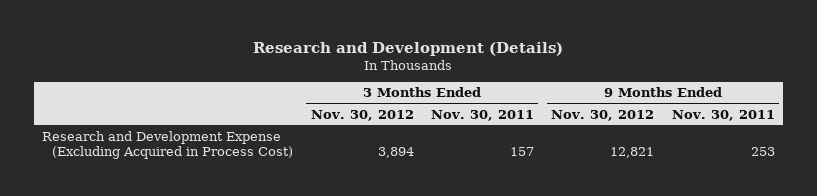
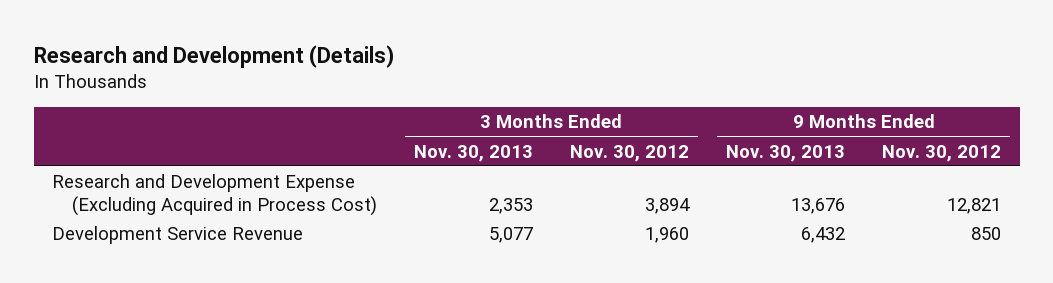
[430,109,534,121] Nov. 30, 2011 -> none
[671,109,775,121] Nov. 30, 2011 -> none
none -> [413,144,533,162] Nov. 30, 2013
none -> [726,144,846,162] Nov. 30, 2013
none -> [52,226,304,245] Development Service Revenue

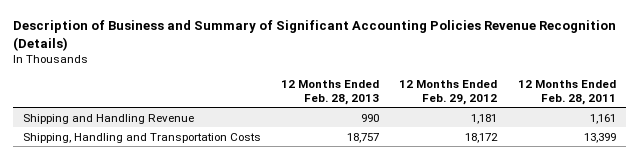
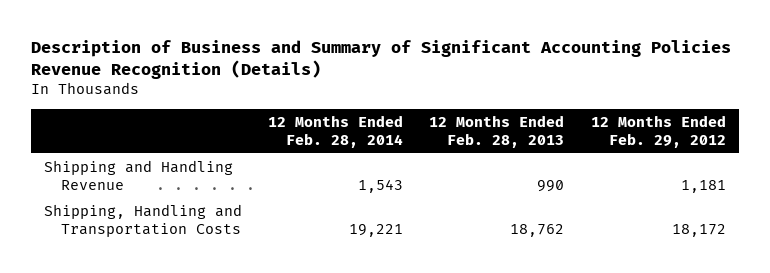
[517,80,616,105] 12 Months Ended Feb. 28, 2011 -> none
none -> [268,114,404,148] 12 Months Ended Feb. 28, 2014
[347,132,380,143] 18,757 -> [510,224,565,238] 18,762

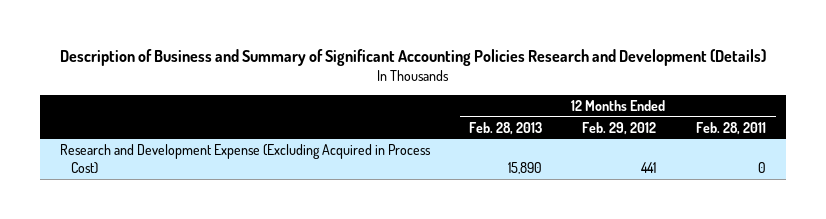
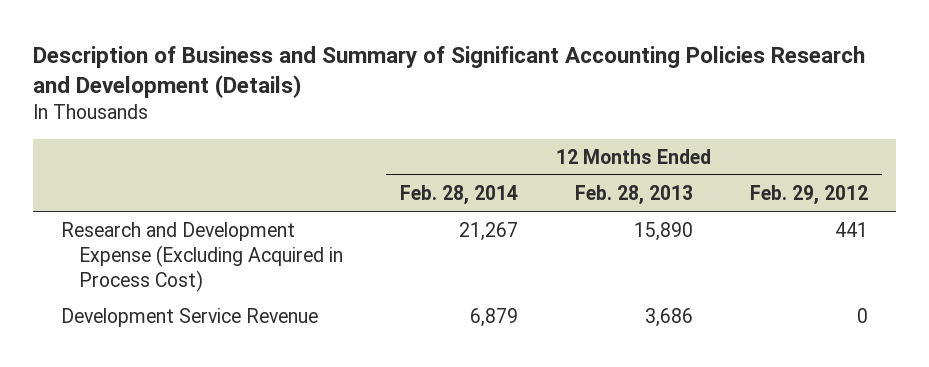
[696,121,767,135] Feb. 28, 2011 -> none
none -> [400,184,519,205] Feb. 28, 2014
none -> [61,308,319,328] Development Service Revenue

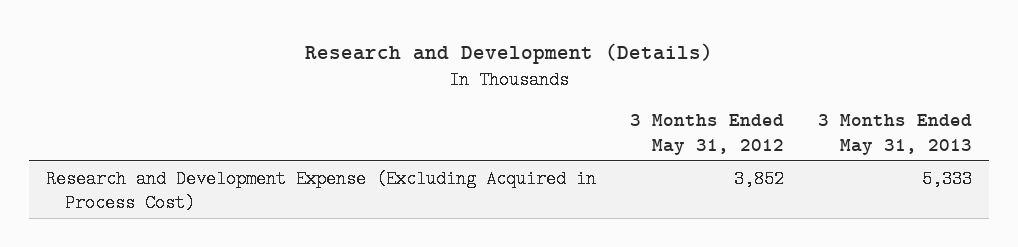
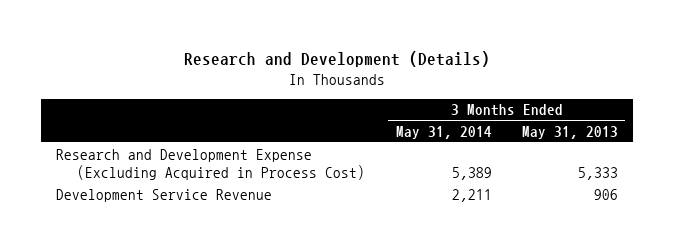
[630,114,785,155] 3 Months Ended May 31, 2012 -> none
none -> [395,125,492,139] May 31, 2014
none -> [56,188,273,202] Development Service Revenue

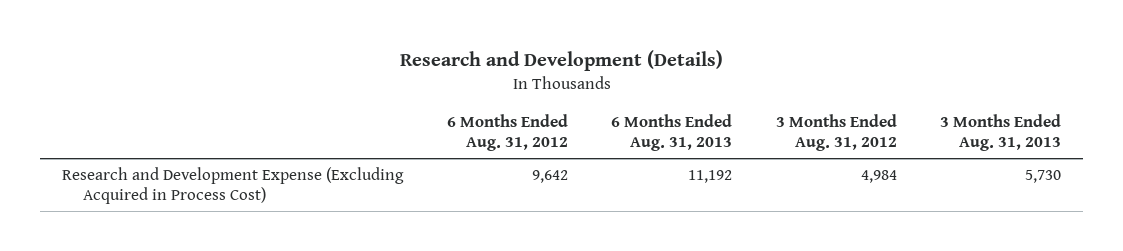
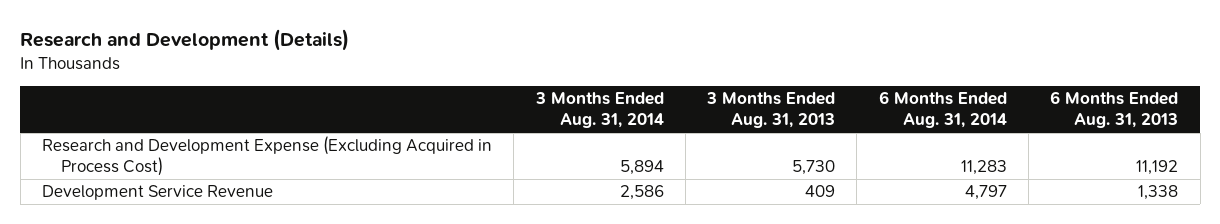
[446,114,568,152] 6 Months Ended Aug. 31, 2012 -> none
[775,114,897,152] 3 Months Ended Aug. 31, 2012 -> none
none -> [534,92,664,129] 3 Months Ended Aug. 31, 2014
none -> [878,91,1007,129] 6 Months Ended Aug. 31, 2014
none -> [42,185,274,201] Development Service Revenue

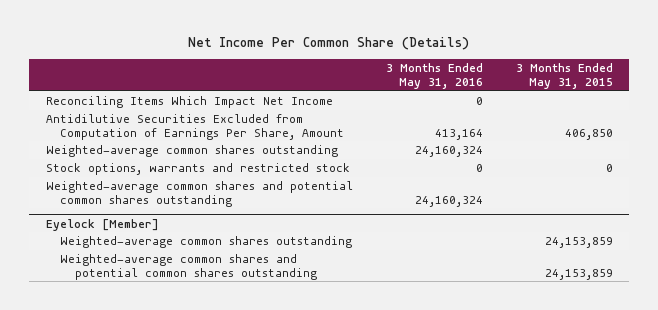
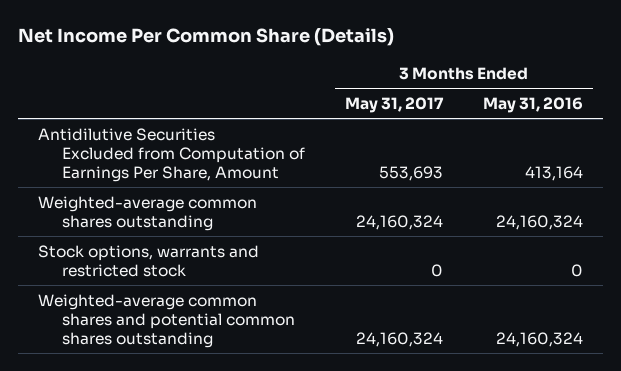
[515,63,613,90] 3 Months Ended May 31, 2015 -> none
none -> [344,96,444,113] May 31, 2017
[45,95,333,108] Reconciling Items Which Impact Net Income -> none
[45,218,159,231] Eyelock [Member] -> none
[60,235,353,248] Weighted-average common shares outstanding -> none
[60,253,318,280] Weighted-average common shares and potential common shares outstanding -> none

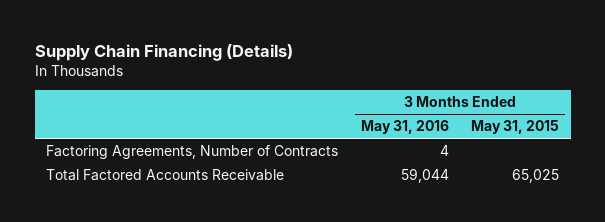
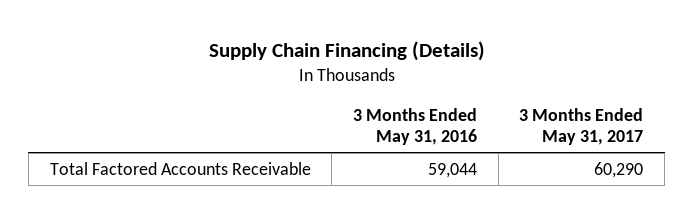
[471,120,560,135] May 31, 2015 -> none
none -> [519,108,644,146] 3 Months Ended May 31, 2017
[45,145,338,160] Factoring Agreements, Number of Contracts -> none

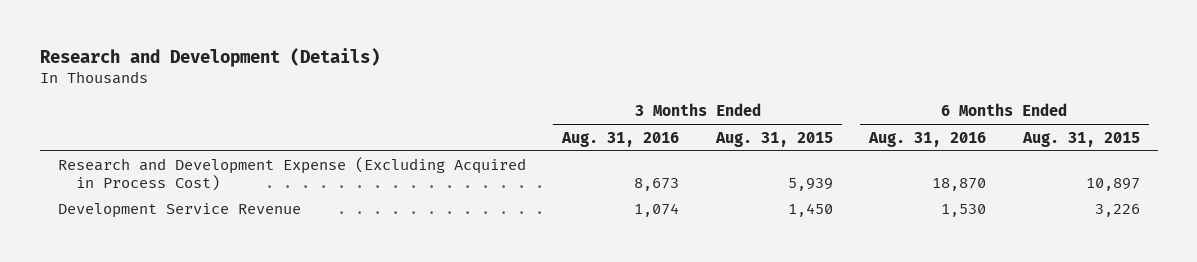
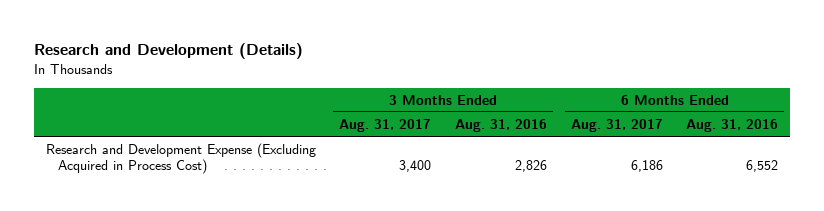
[714,131,833,147] Aug. 31, 2015 -> none
[1021,131,1140,147] Aug. 31, 2015 -> none
none -> [339,118,432,132] Aug. 31, 2017
none -> [570,118,663,132] Aug. 31, 2017
[57,203,301,219] Development Service Revenue -> none
[634,178,680,192] 8,673 -> [514,159,547,172] 2,826
[932,178,987,192] 18,870 -> [746,159,779,172] 6,552

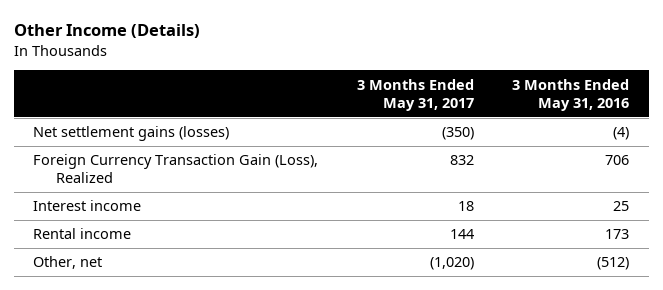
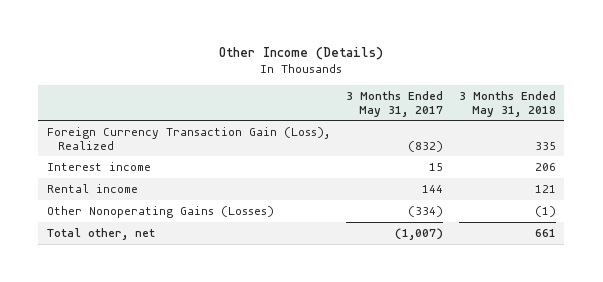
[512,78,630,111] 3 Months Ended May 31, 2016 -> none
none -> [458,90,556,117] 3 Months Ended May 31, 2018
[33,126,230,142] Net settlement gains (losses) -> none
[449,155,474,166] 832 -> [407,140,443,152] (832)
[457,201,474,212] 18 -> [428,162,443,171] 15
none -> [46,205,274,218] Other Nonoperating Gains (Losses)
[33,256,103,270] Other, net -> [46,227,155,240] Total other, net
[429,257,474,271] (1,020) -> [394,227,443,240] (1,007)

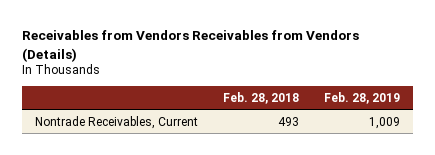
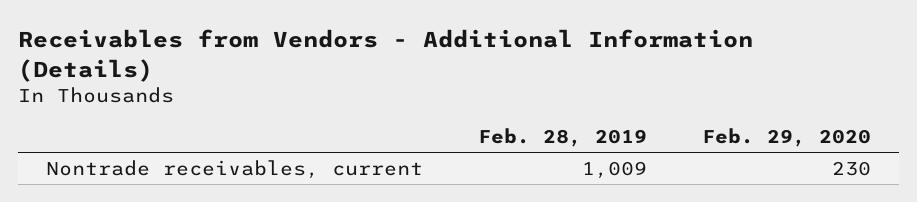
[21,30,359,62] Receivables from Vendors Receivables from Vendors (Details) -> [18,29,754,82] Receivables from Vendors - Additional Information (Details)
[222,91,299,104] Feb. 28, 2018 -> none
none -> [702,127,872,147] Feb. 29, 2020
[34,115,198,129] Nontrade Receivables, Current -> [45,160,423,180] Nontrade receivables, current

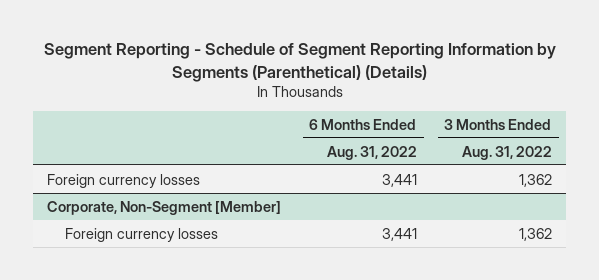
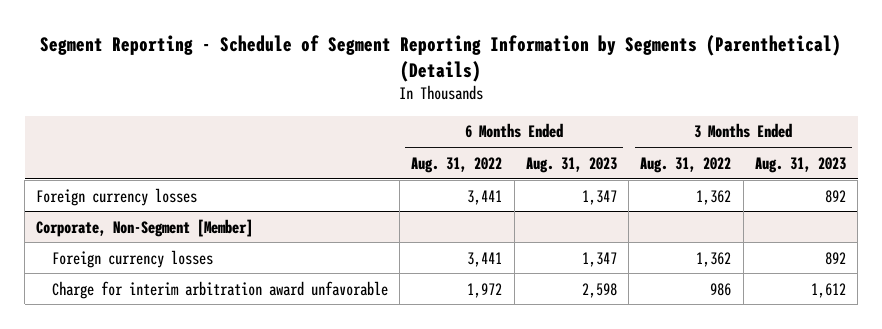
none -> [525,156,617,173] Aug. 31, 2023
none -> [754,156,846,173] Aug. 31, 2023
none -> [51,280,388,299] Charge for interim arbitration award unfavorable

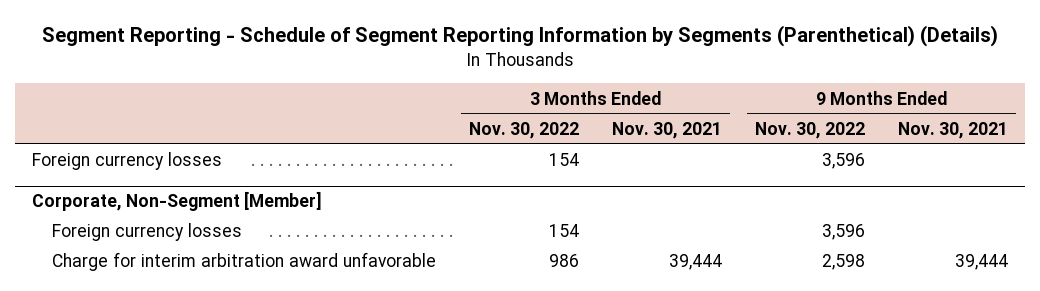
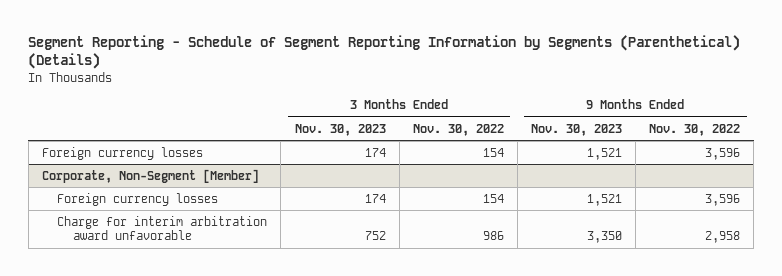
[612,121,723,139] Nov. 30, 2021 -> none
[898,121,1009,139] Nov. 30, 2021 -> none
none -> [294,123,386,136] Nov. 30, 2023
none -> [530,123,622,136] Nov. 30, 2023
[822,254,866,271] 2,598 -> [705,231,741,244] 2,958

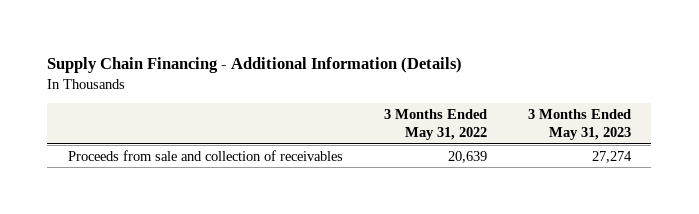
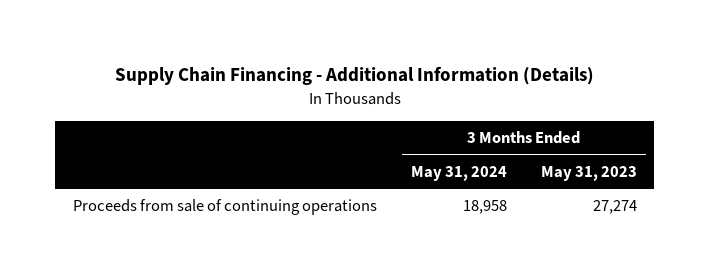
[383,108,487,141] 3 Months Ended May 31, 2022 -> none
none -> [410,165,507,181] May 31, 2024
[67,149,343,161] Proceeds from sale and collection of receivables -> [72,199,377,216] Proceeds from sale of continuing operations

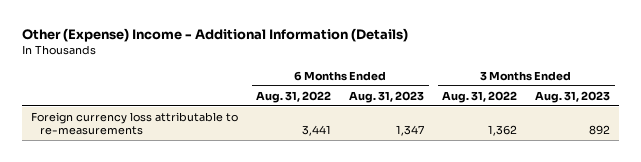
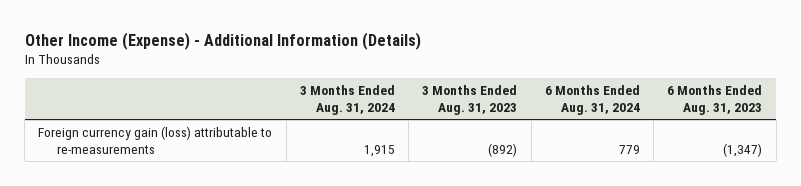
[22,28,409,43] Other (Expense) Income - Additional Information (Details) -> [24,31,421,50] Other Income (Expense) - Additional Information (Details)
[256,90,332,103] Aug. 31, 2022 -> none
[442,90,518,103] Aug. 31, 2022 -> none
none -> [299,85,395,115] 3 Months Ended Aug. 31, 2024
none -> [544,85,640,115] 6 Months Ended Aug. 31, 2024
[31,112,239,136] Foreign currency loss attributable to re-measurements -> [38,126,273,154] Foreign currency gain (loss) attributable to re-measurements
[396,125,425,137] 1,347 -> [723,142,763,157] (1,347)
[589,125,611,136] 892 -> [488,142,518,157] (892)

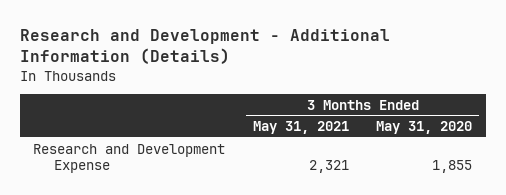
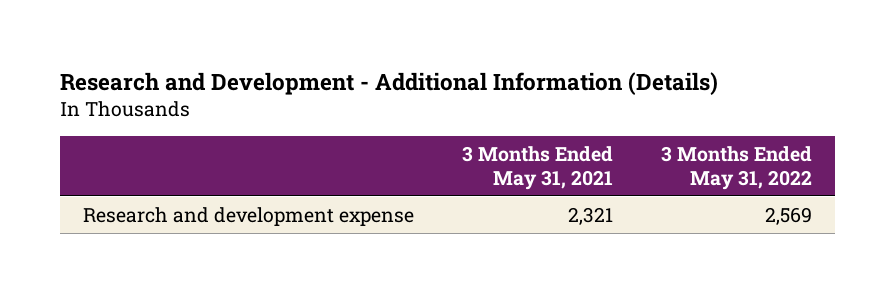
[376,121,473,135] May 31, 2020 -> none
none -> [660,145,812,190] 3 Months Ended May 31, 2022
[33,143,226,173] Research and Development Expense -> [83,206,415,226] Research and development expense

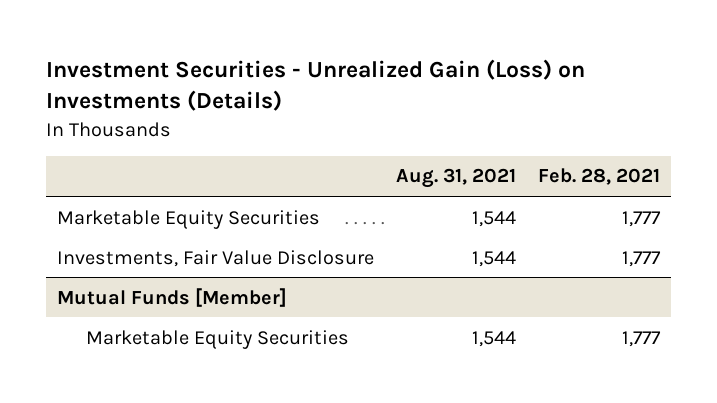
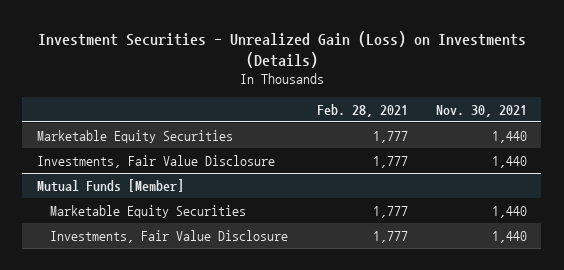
[395,168,516,189] Aug. 31, 2021 -> none
none -> [436,104,528,117] Nov. 30, 2021
none -> [50,229,289,243] Investments, Fair Value Disclosure

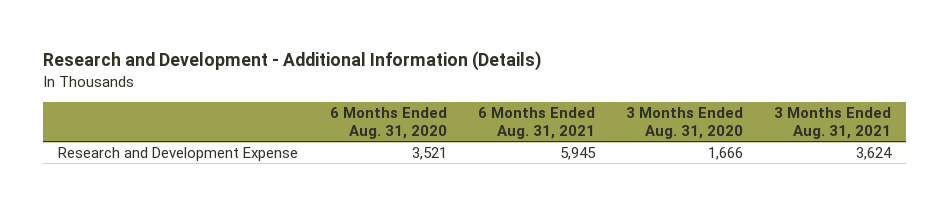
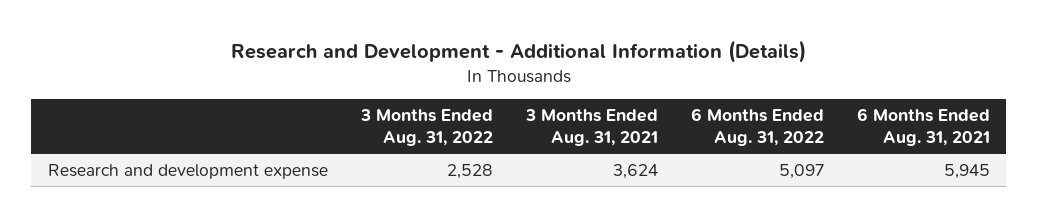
[329,107,447,139] 6 Months Ended Aug. 31, 2020 -> none
[625,107,743,139] 3 Months Ended Aug. 31, 2020 -> none
none -> [359,109,493,146] 3 Months Ended Aug. 31, 2022
none -> [690,108,824,146] 6 Months Ended Aug. 31, 2022
[58,147,299,162] Research and Development Expense -> [47,163,328,179] Research and development expense

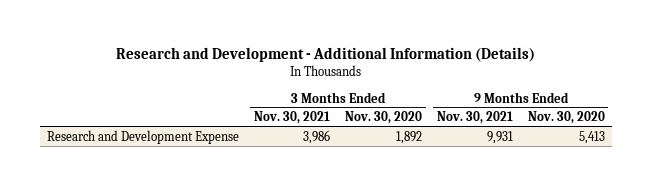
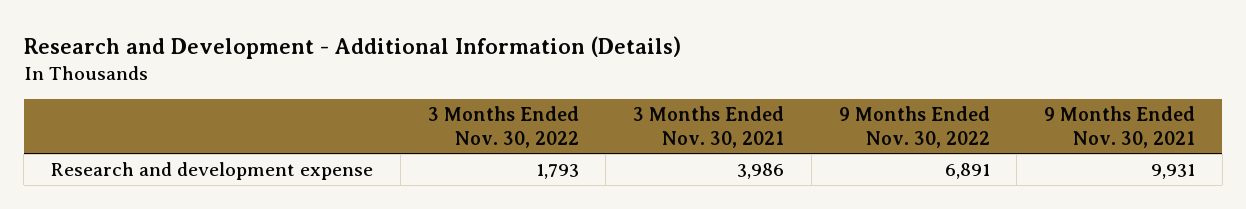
[344,111,422,125] Nov. 30, 2020 -> none
[527,111,605,125] Nov. 30, 2020 -> none
none -> [427,106,579,148] 3 Months Ended Nov. 30, 2022
none -> [838,106,990,148] 9 Months Ended Nov. 30, 2022
[47,129,240,144] Research and Development Expense -> [51,161,374,180] Research and development expense

